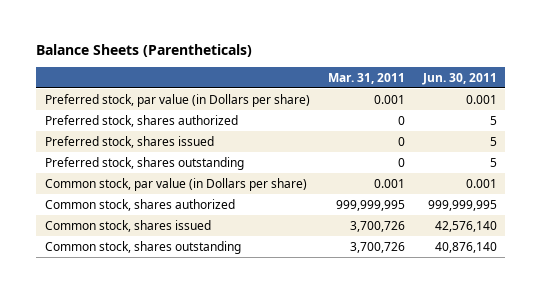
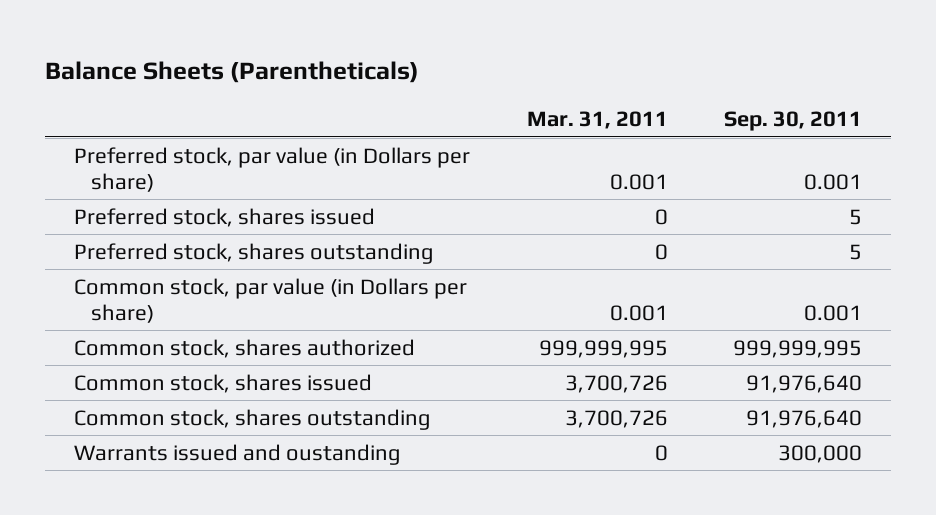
[421,72,497,85] Jun. 30, 2011 -> none
none -> [724,111,863,132] Sep. 30, 2011
[45,114,239,127] Preferred stock, shares authorized -> none
none -> [73,443,401,465] Warrants issued and oustanding

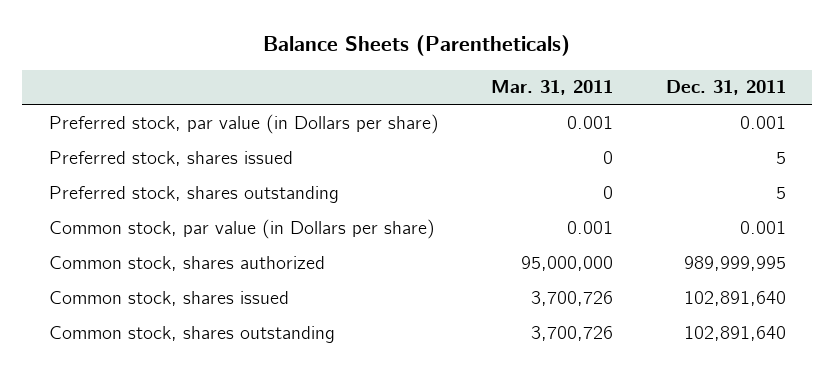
[724,111,863,132] Sep. 30, 2011 -> none
none -> [665,80,786,96] Dec. 31, 2011
[538,339,668,358] 999,999,995 -> [521,255,614,271] 95,000,000
[73,443,401,465] Warrants issued and oustanding -> none

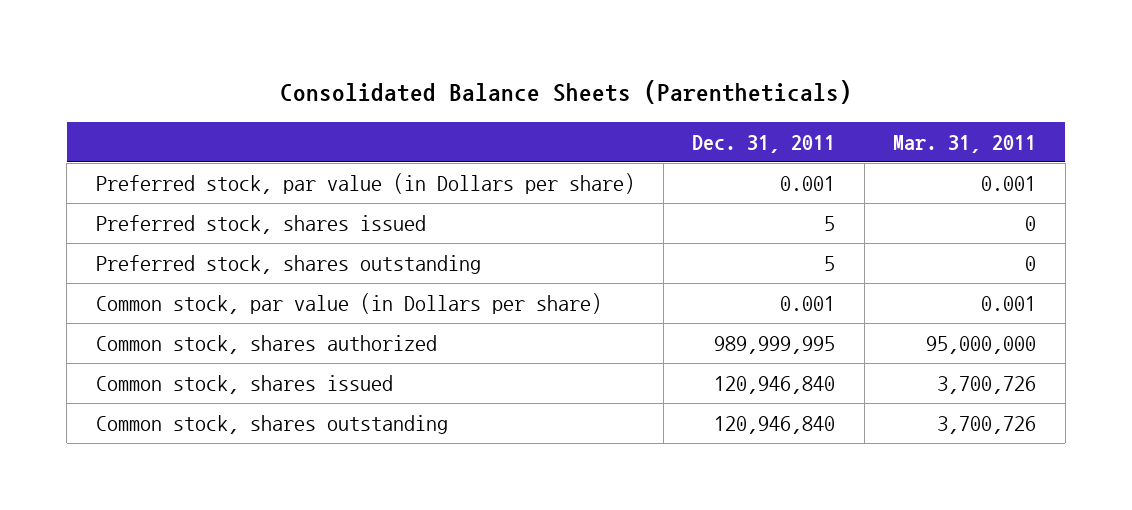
[263,35,571,57] Balance Sheets (Parentheticals) -> [279,80,852,105] Consolidated Balance Sheets (Parentheticals)
[683,290,786,306] 102,891,640 -> [714,375,836,394] 120,946,840
[683,325,786,341] 102,891,640 -> [714,415,836,434] 120,946,840

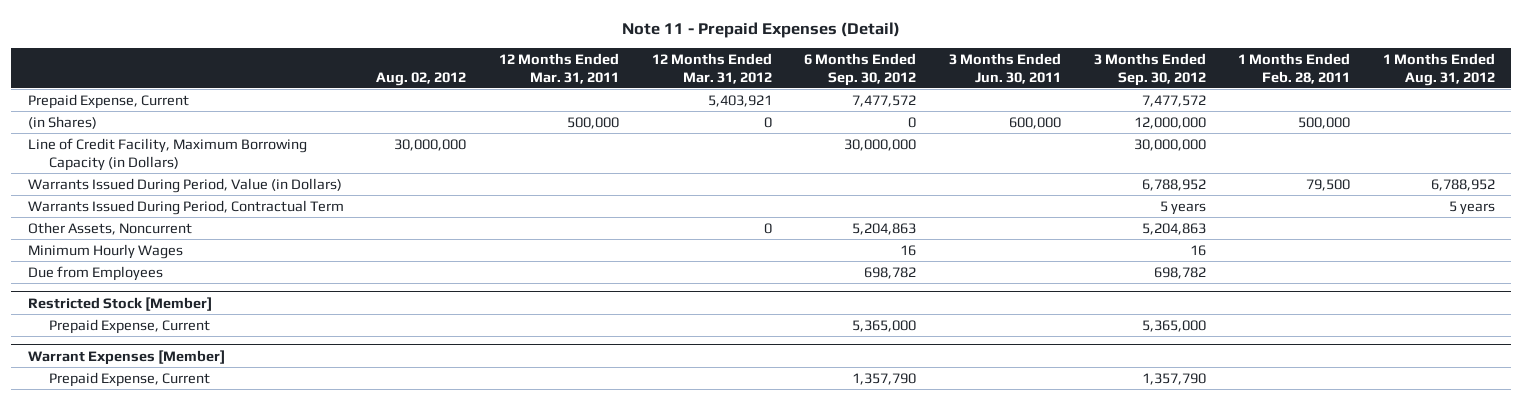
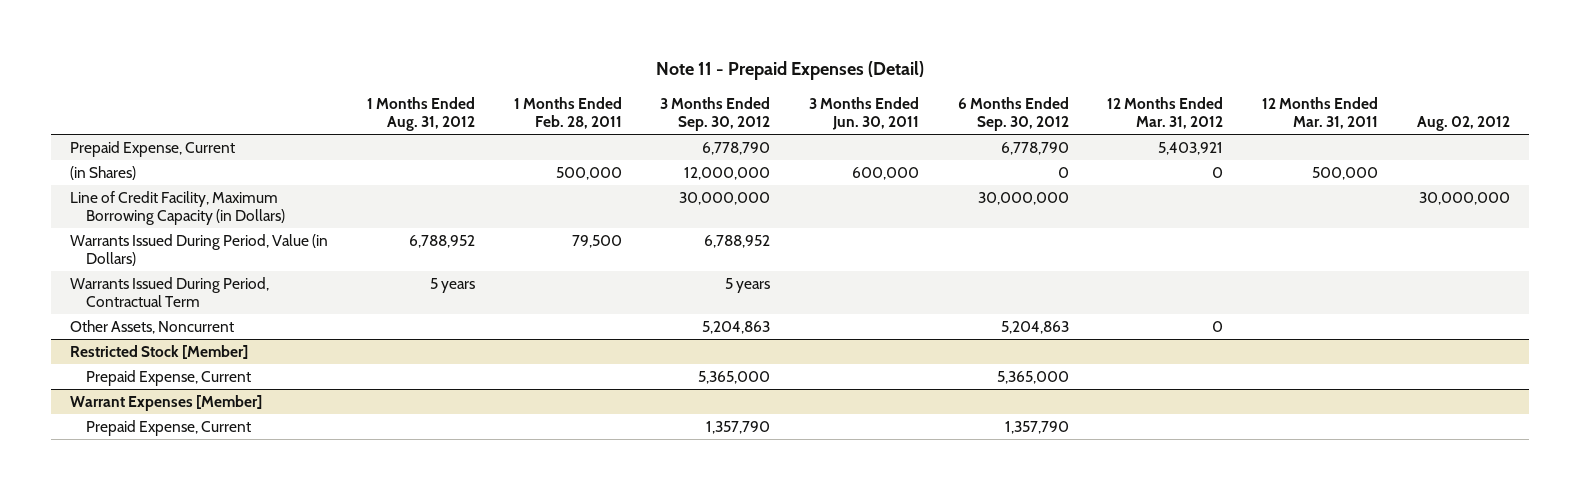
[852,94,917,107] 7,477,572 -> [1000,141,1069,155] 6,778,790
[1141,94,1206,107] 7,477,572 -> [702,141,771,155] 6,778,790
[27,243,183,259] Minimum Hourly Wages -> none
[27,265,163,281] Due from Employees -> none

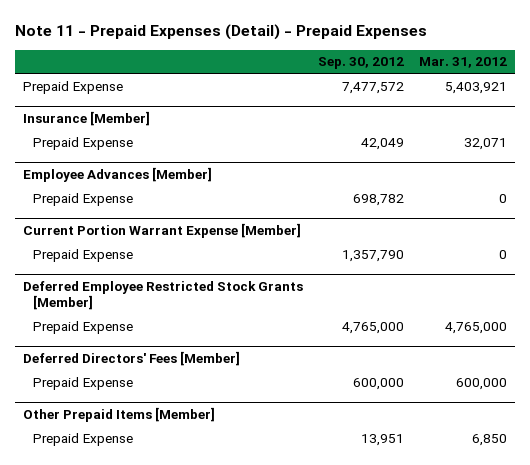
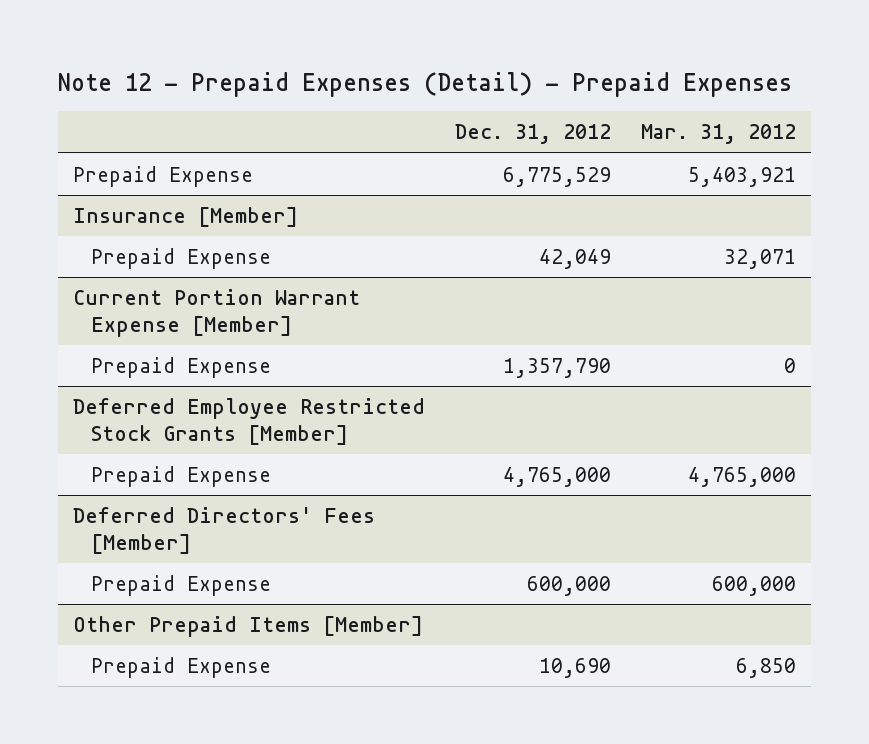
[15,24,428,41] Note 11 - Prepaid Expenses (Detail) - Prepaid Expenses -> [58,71,793,97] Note 12 - Prepaid Expenses (Detail) - Prepaid Expenses
[318,57,405,70] Sep. 30, 2012 -> none
none -> [455,124,612,145] Dec. 31, 2012
[22,166,212,182] Employee Advances [Member] -> none
[32,192,133,206] Prepaid Expense -> none

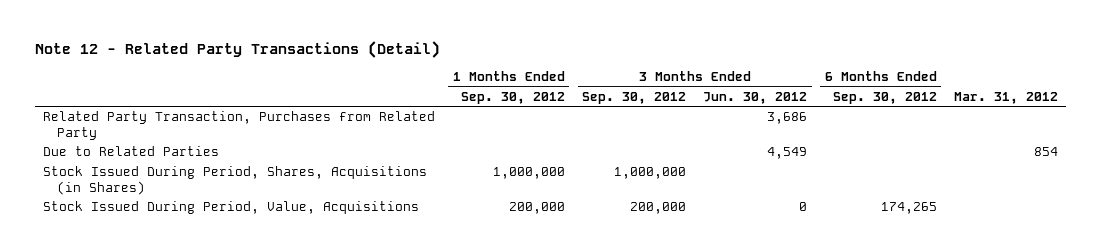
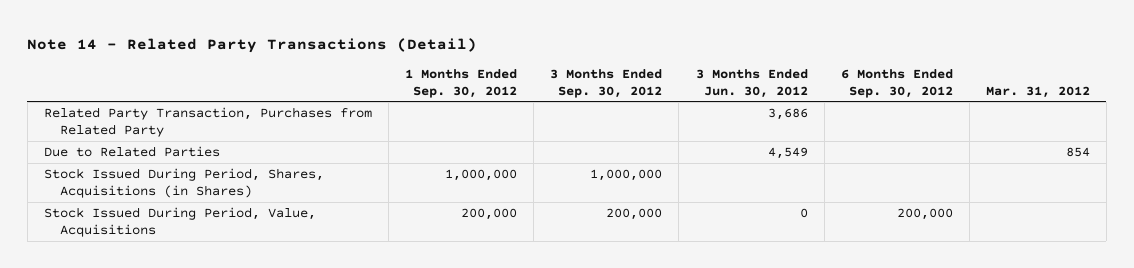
[34,41,440,59] Note 12 - Related Party Transactions (Detail) -> [27,37,478,53] Note 14 - Related Party Transactions (Detail)
[880,202,937,215] 174,265 -> [896,208,953,221] 200,000

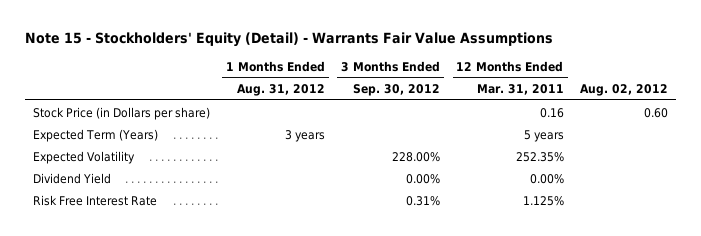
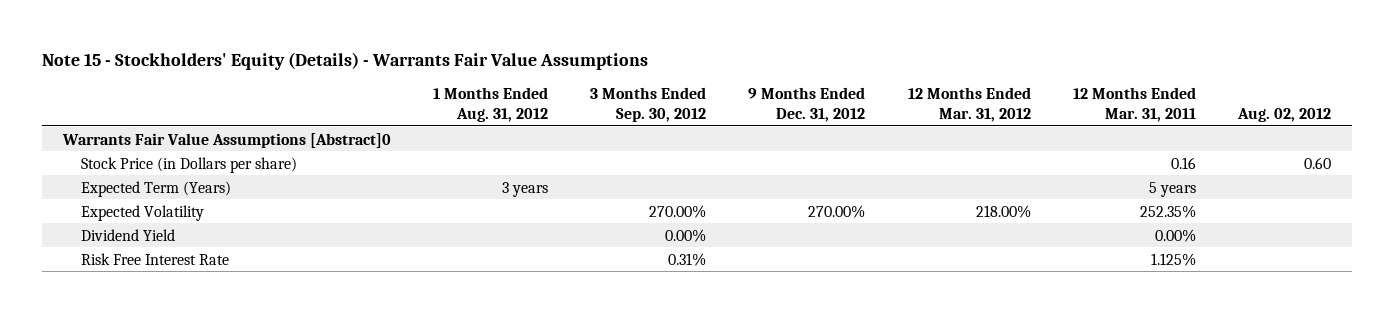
[24,32,553,48] Note 15 - Stockholders' Equity (Detail) - Warrants Fair Value Assumptions -> [41,51,648,70] Note 15 - Stockholders' Equity (Details) - Warrants Fair Value Assumptions
none -> [748,87,866,123] 9 Months Ended Dec. 31, 2012
none -> [907,87,1031,123] 12 Months Ended Mar. 31, 2012
none -> [61,132,391,148] Warrants Fair Value Assumptions [Abstract]0
[392,151,441,162] 228.00% -> [649,204,707,218] 270.00%

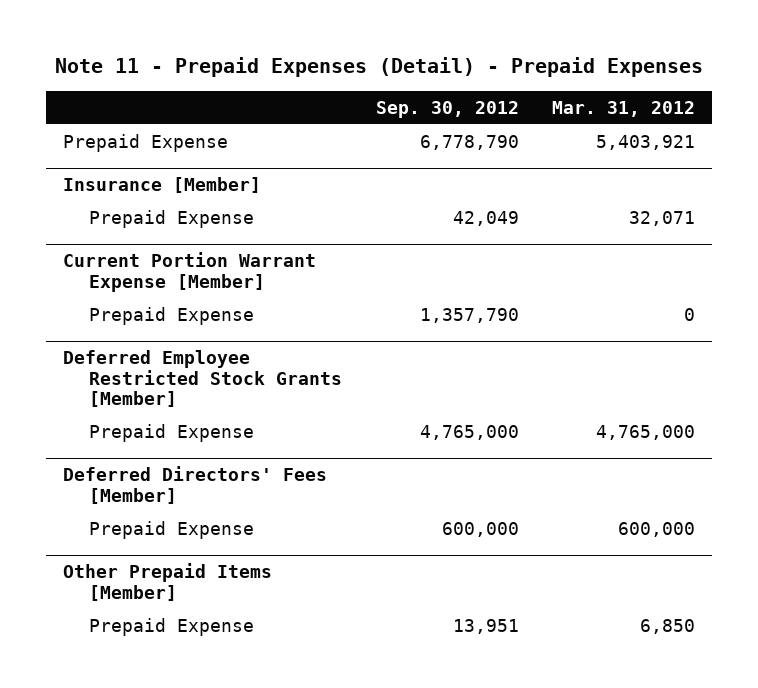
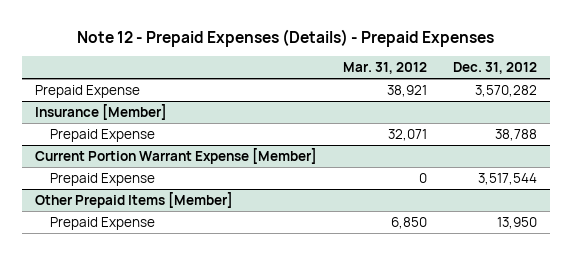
[54,57,703,78] Note 11 - Prepaid Expenses (Detail) - Prepaid Expenses -> [76,28,494,47] Note 12 - Prepaid Expenses (Details) - Prepaid Expenses
[375,100,519,118] Sep. 30, 2012 -> none
none -> [452,62,537,75] Dec. 31, 2012
[595,134,695,150] 5,403,921 -> [386,84,427,97] 38,921
[62,350,343,408] Deferred Employee Restricted Stock Grants [Member] -> none
[89,423,255,442] Prepaid Expense -> none
[62,466,327,504] Deferred Directors' Fees [Member] -> none
[89,520,255,539] Prepaid Expense -> none

